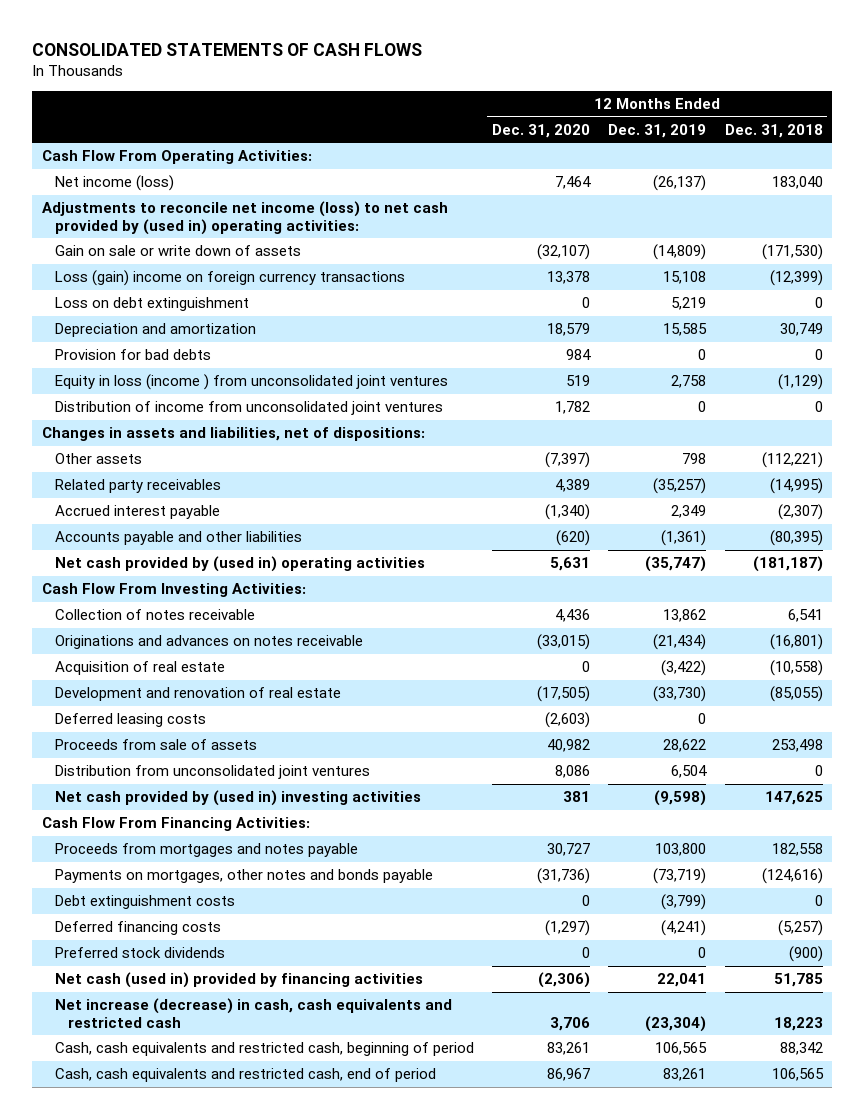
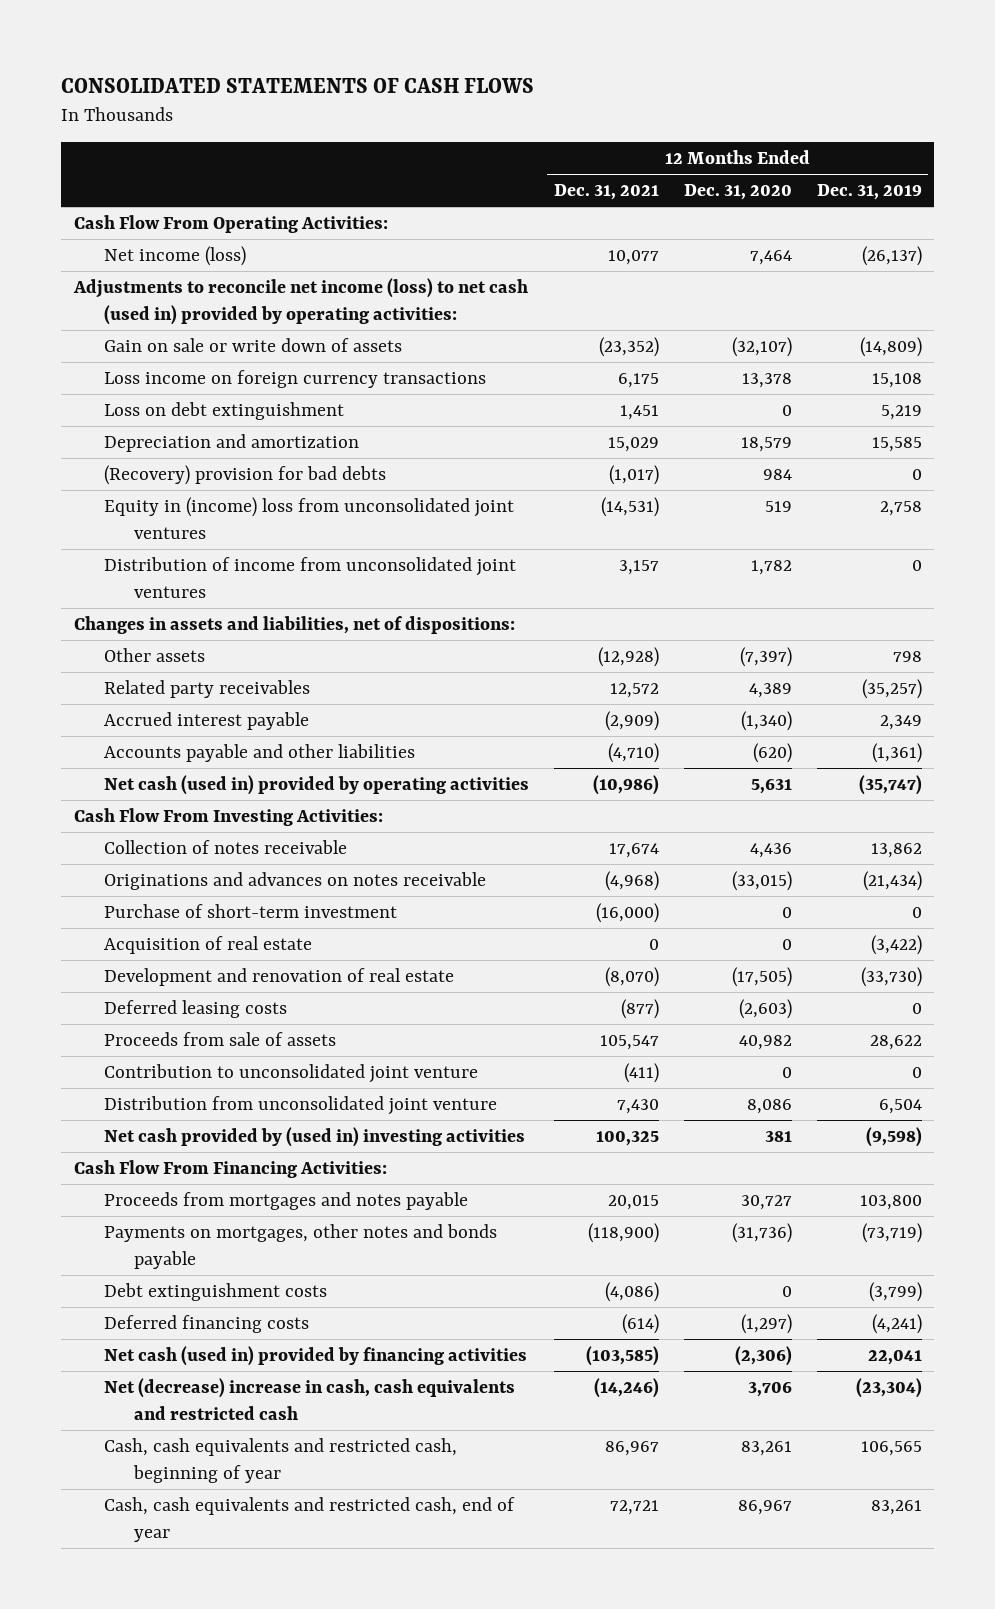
[724,123,823,138] Dec. 31, 2018 -> none
none -> [553,184,659,201] Dec. 31, 2021
[41,201,448,235] Adjustments to reconcile net income (loss) to net cash provided by (used in) operating activities: -> [72,277,528,325] Adjustments to reconcile net income (loss) to net cash (used in) provided by operating activities:
[54,270,405,287] Loss (gain) income on foreign currency transactions -> [103,369,486,388] Loss income on foreign currency transactions
[54,349,211,361] Provision for bad debts -> [103,464,386,485] (Recovery) provision for bad debts
[54,374,448,391] Equity in loss (income ) from unconsolidated joint ventures -> [103,496,514,539] Equity in (income) loss from unconsolidated joint ventures
[54,556,425,573] Net cash provided by (used in) operating activities -> [103,774,529,795] Net cash (used in) provided by operating activities
none -> [103,903,397,918] Purchase of short-term investment
none -> [103,1063,478,1083] Contribution to unconsolidated joint venture
[54,765,370,780] Distribution from unconsolidated joint ventures -> [103,1095,497,1115] Distribution from unconsolidated joint venture
[54,947,225,959] Preferred stock dividends -> none
[54,998,452,1028] Net increase (decrease) in cash, cash equivalents and restricted cash -> [103,1377,515,1420] Net (decrease) increase in cash, cash equivalents and restricted cash
[54,1042,474,1057] Cash, cash equivalents and restricted cash, beginning of period -> [103,1437,457,1483] Cash, cash equivalents and restricted cash, beginning of year
[54,1068,436,1083] Cash, cash equivalents and restricted cash, end of period -> [103,1496,515,1542] Cash, cash equivalents and restricted cash, end of year

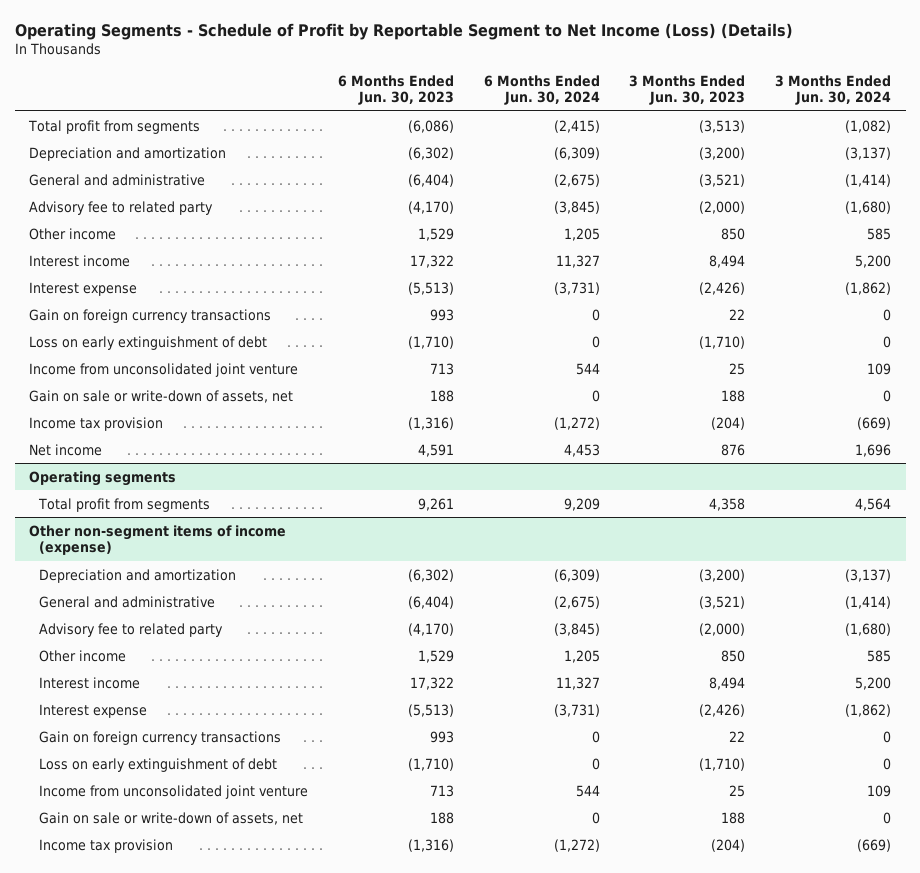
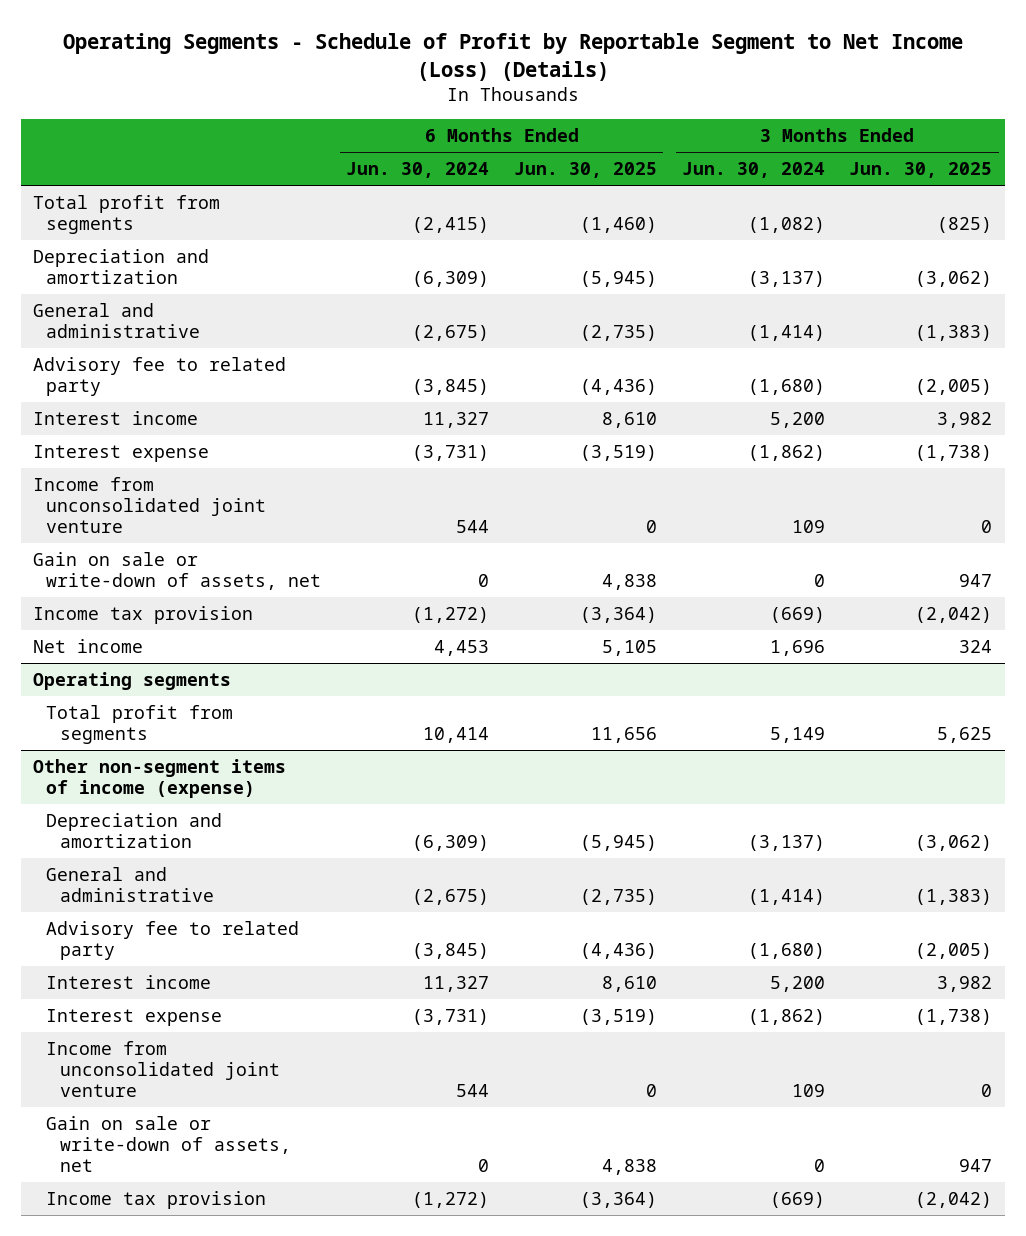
[337,74,454,106] 6 Months Ended Jun. 30, 2023 -> none
[629,74,746,106] 3 Months Ended Jun. 30, 2023 -> none
none -> [513,162,657,179] Jun. 30, 2025
none -> [849,162,993,179] Jun. 30, 2025
[29,227,117,240] Other income -> none
[29,308,272,323] Gain on foreign currency transactions -> none
[29,335,268,350] Loss on early extinguishment of debt -> none
[563,497,600,511] 9,209 -> [423,727,490,744] 10,414
[854,497,891,511] 4,564 -> [769,727,825,744] 5,149
[39,649,127,662] Other income -> none
[39,730,282,745] Gain on foreign currency transactions -> none
[39,757,278,772] Loss on early extinguishment of debt -> none

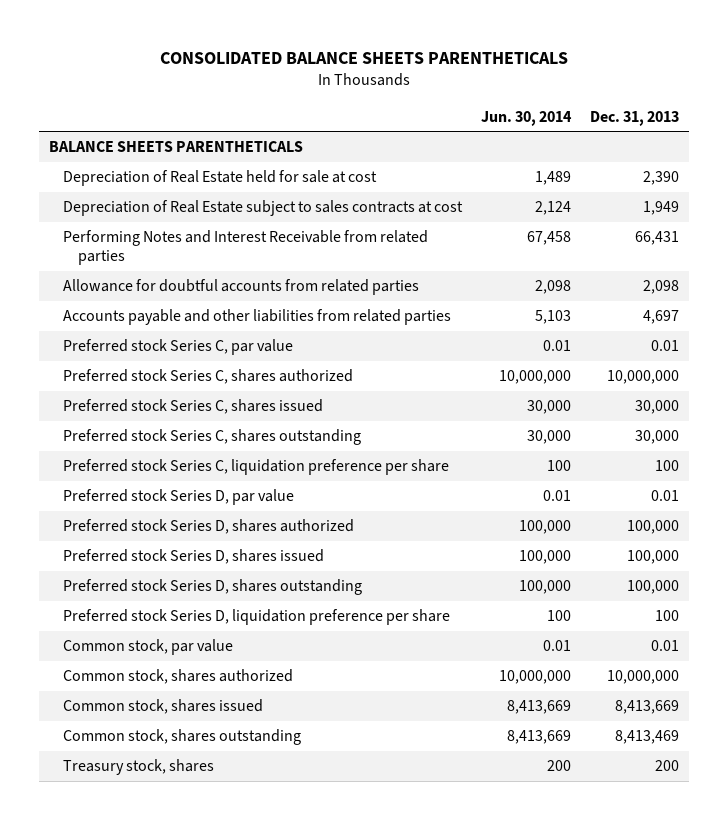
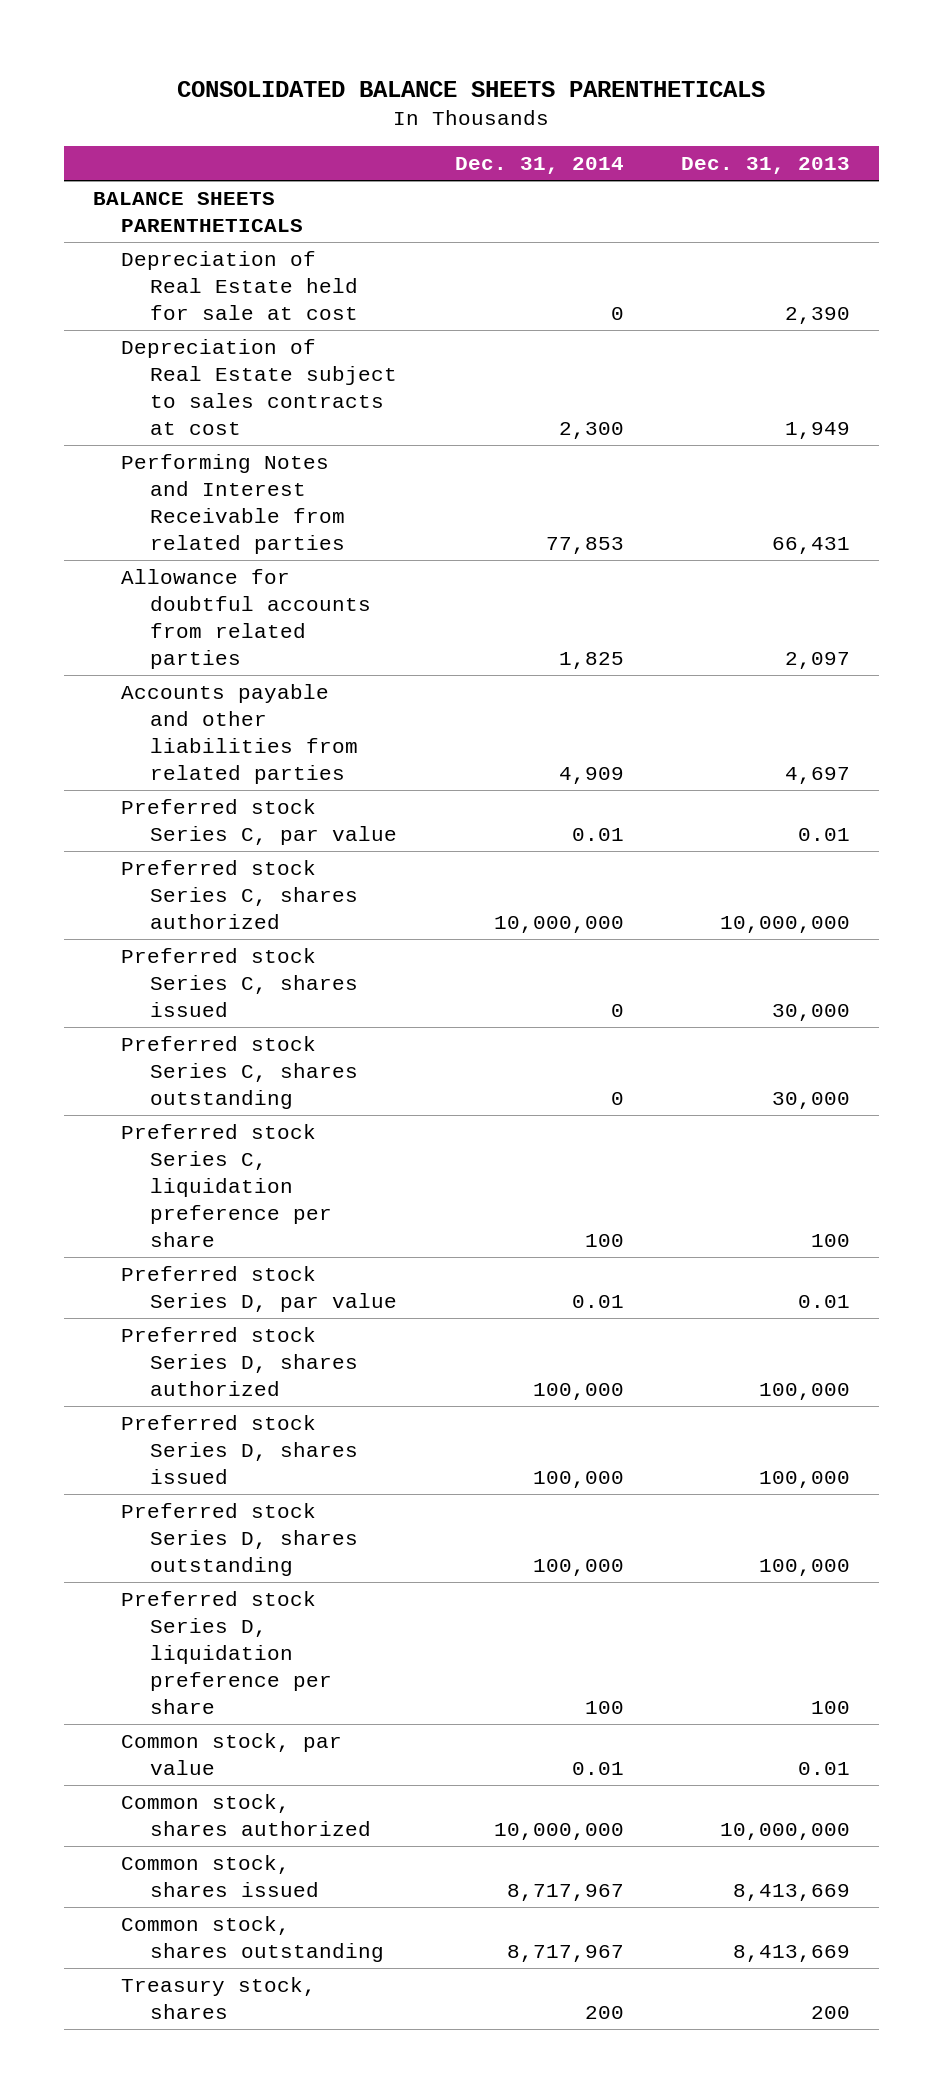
[481,110,573,126] Jun. 30, 2014 -> none
none -> [454,157,624,175] Dec. 31, 2014
[643,280,680,295] 2,098 -> [785,651,851,669] 2,097
[615,730,680,745] 8,413,469 -> [733,1944,851,1962] 8,413,669

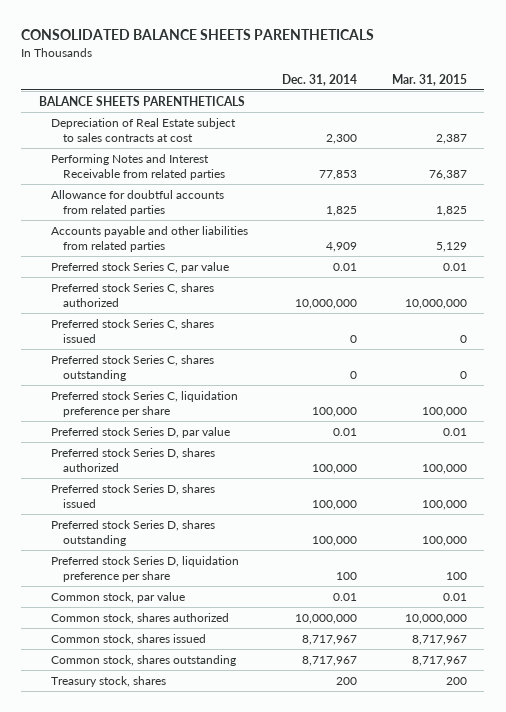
[681,157,851,175] Dec. 31, 2013 -> none
none -> [392,73,468,86] Mar. 31, 2015
[121,251,359,320] Depreciation of Real Estate held for sale at cost -> none
[584,1233,624,1247] 100 -> [312,407,358,418] 100,000

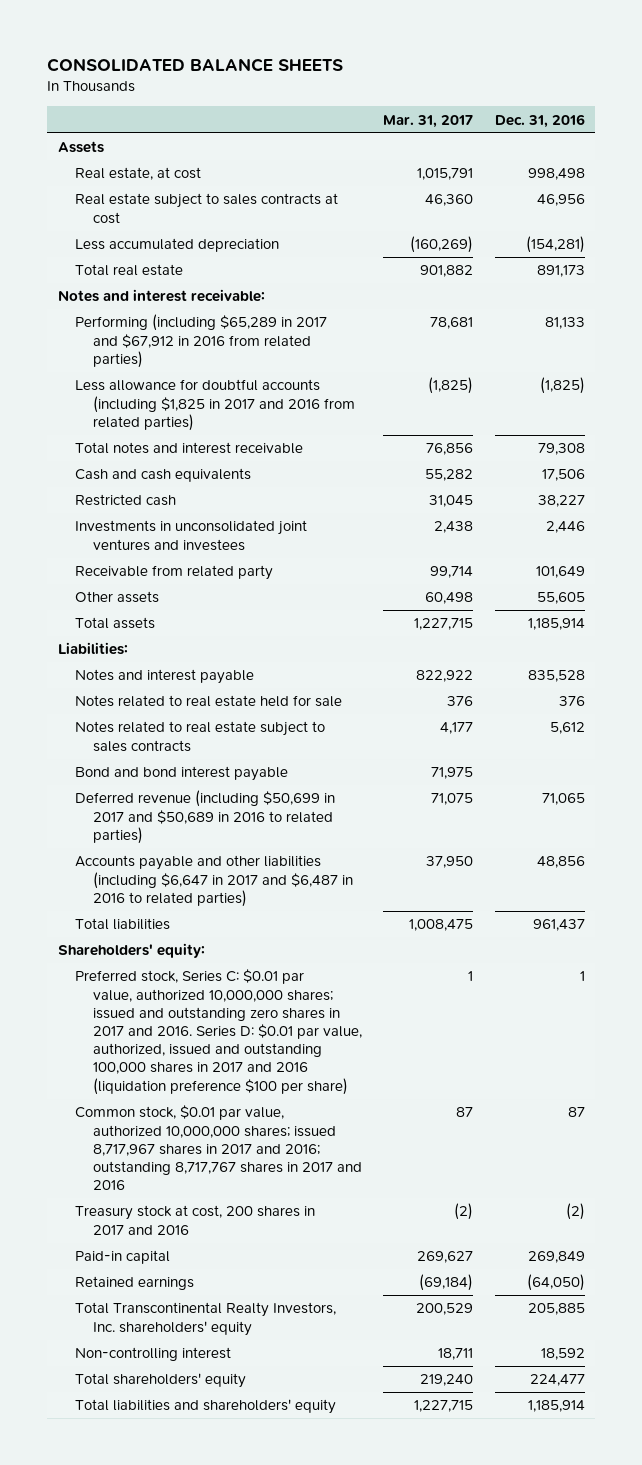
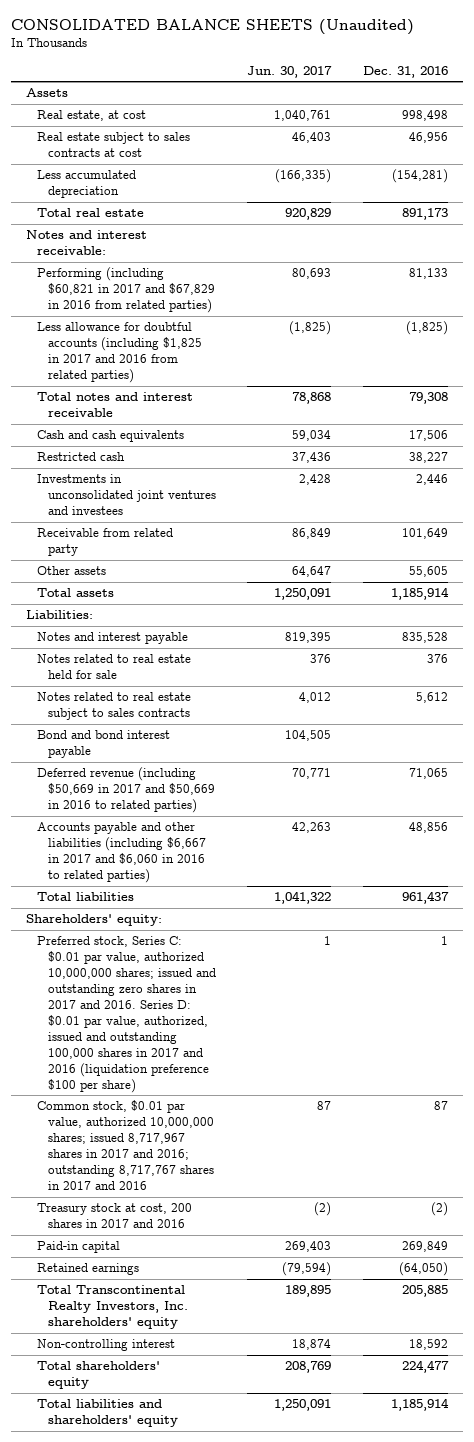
[46,57,343,72] CONSOLIDATED BALANCE SHEETS -> [10,18,414,35] CONSOLIDATED BALANCE SHEETS (Unaudited)
[383,114,474,128] Mar. 31, 2017 -> none
none -> [247,65,333,78] Jun. 30, 2017
[75,314,328,368] Performing (including $65,289 in 2017 and $67,912 in 2016 from related parties) -> [37,267,215,314] Performing (including $60,821 in 2017 and $67,829 in 2016 from related parties)
[75,790,336,844] Deferred revenue (including $50,699 in 2017 and $50,689 in 2016 to related parties) -> [37,767,215,814] Deferred revenue (including $50,669 in 2017 and $50,669 in 2016 to related parties)
[75,855,353,907] Accounts payable and other liabilities (including $6,647 in 2017 and $6,487 in 2016 to related parties) -> [37,822,206,884] Accounts payable and other liabilities (including $6,667 in 2017 and $6,060 in 2016 to related parties)

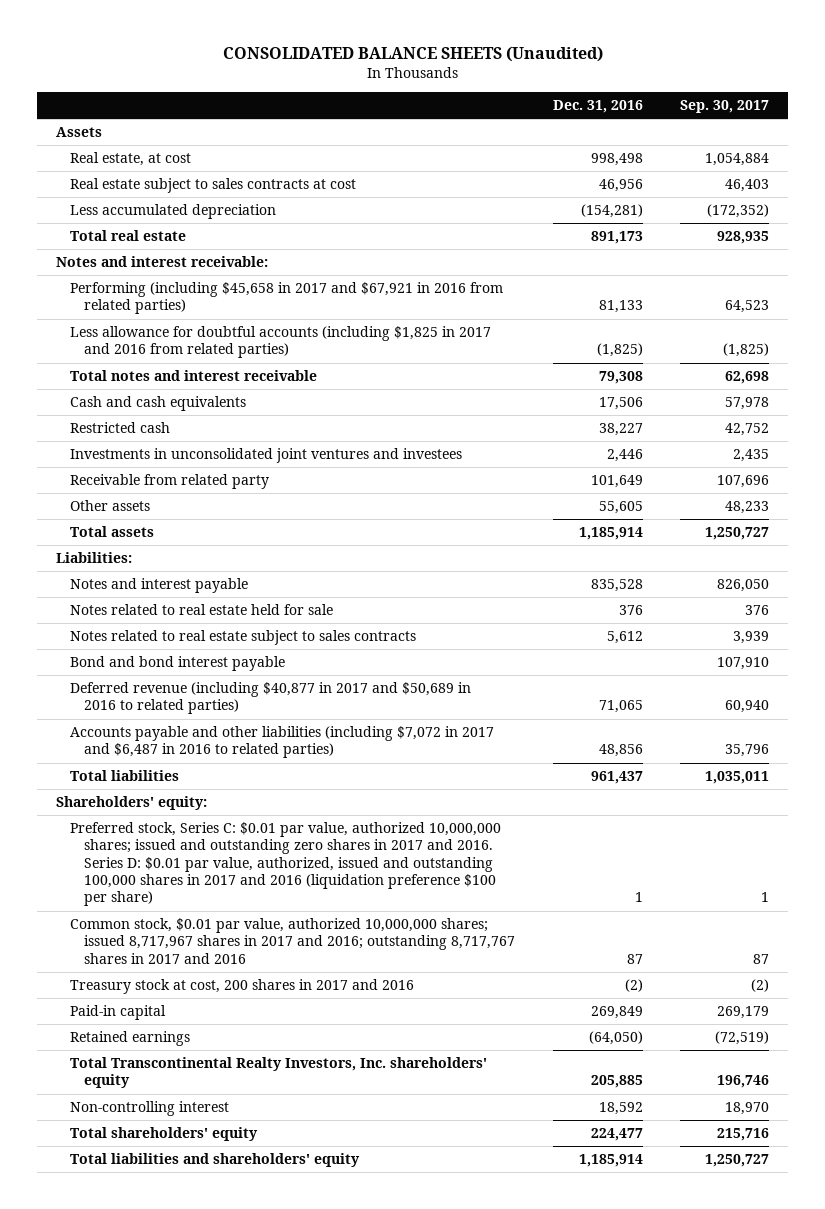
[247,65,333,78] Jun. 30, 2017 -> none
none -> [679,99,769,113] Sep. 30, 2017
[37,267,215,314] Performing (including $60,821 in 2017 and $67,829 in 2016 from related parties) -> [70,282,504,315] Performing (including $45,658 in 2017 and $67,921 in 2016 from related parties)
[37,767,215,814] Deferred revenue (including $50,669 in 2017 and $50,669 in 2016 to related parties) -> [70,682,472,715] Deferred revenue (including $40,877 in 2017 and $50,689 in 2016 to related parties)
[37,822,206,884] Accounts payable and other liabilities (including $6,667 in 2017 and $6,060 in 2016 to related parties) -> [70,726,495,759] Accounts payable and other liabilities (including $7,072 in 2017 and $6,487 in 2016 to related parties)

